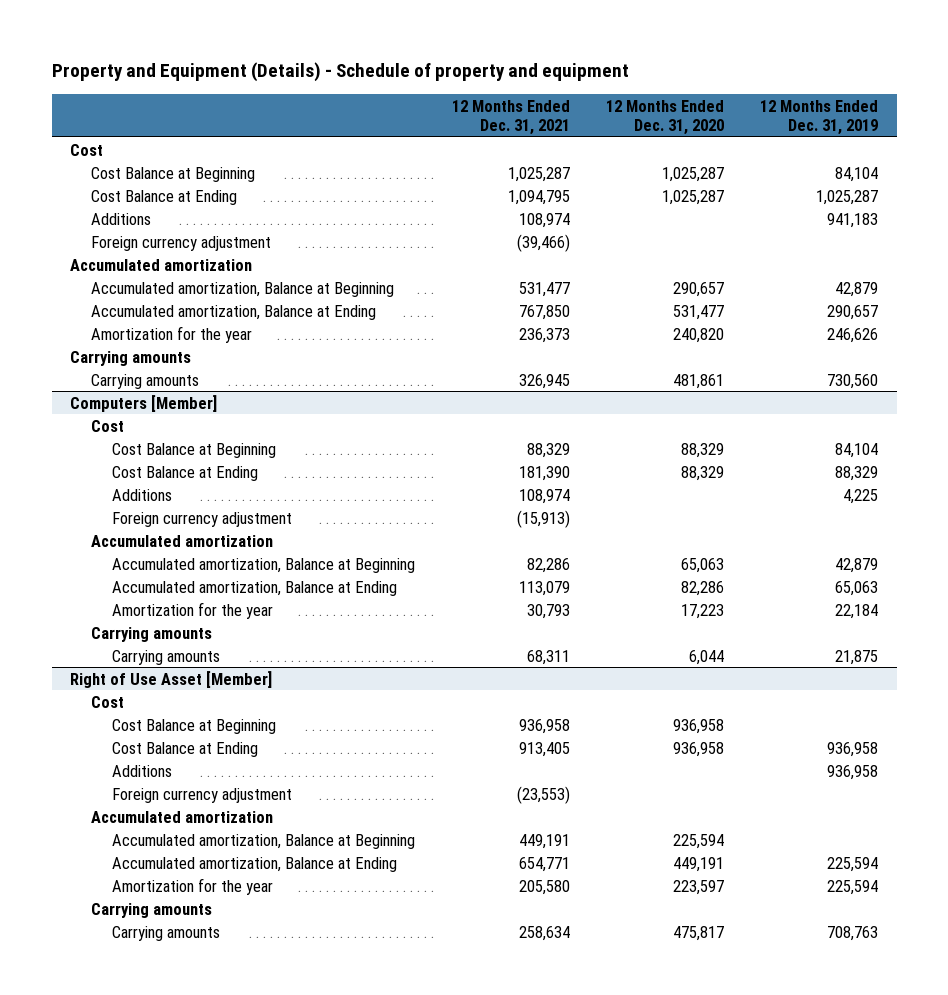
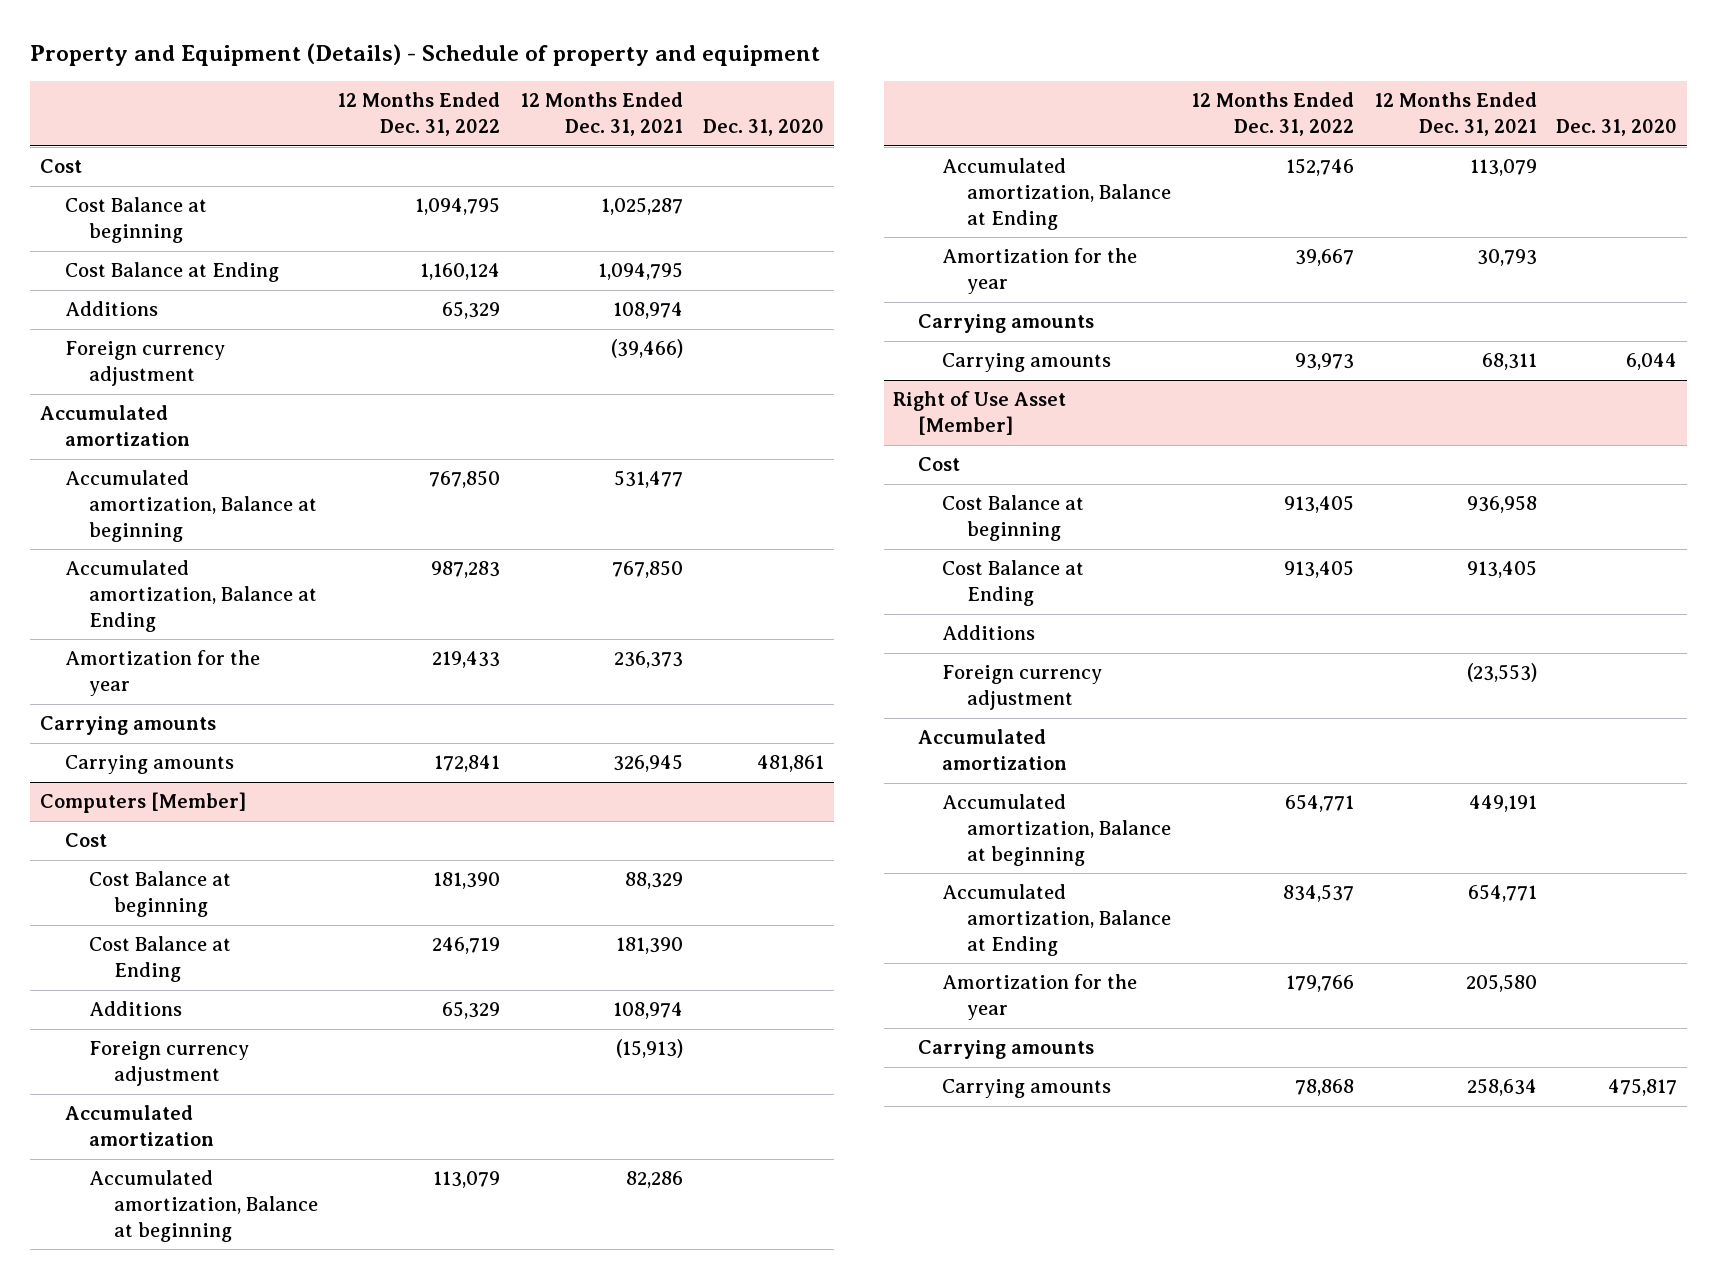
[606,99,725,136] 12 Months Ended Dec. 31, 2020 -> none
[760,99,879,136] 12 Months Ended Dec. 31, 2019 -> none
none -> [337,92,501,136] 12 Months Ended Dec. 31, 2022
none -> [703,118,825,136] Dec. 31, 2020
[91,166,256,182] Cost Balance at Beginning -> [64,197,207,244] Cost Balance at beginning
[91,281,395,297] Accumulated amortization, Balance at Beginning -> [64,470,318,542] Accumulated amortization, Balance at beginning
[112,442,277,458] Cost Balance at Beginning -> [89,871,232,918] Cost Balance at beginning
[112,557,416,573] Accumulated amortization, Balance at Beginning -> [89,1170,318,1242] Accumulated amortization, Balance at beginning
[112,718,277,734] Cost Balance at Beginning -> [942,495,1085,542] Cost Balance at beginning
[112,833,416,849] Accumulated amortization, Balance at Beginning -> [942,794,1171,866] Accumulated amortization, Balance at beginning

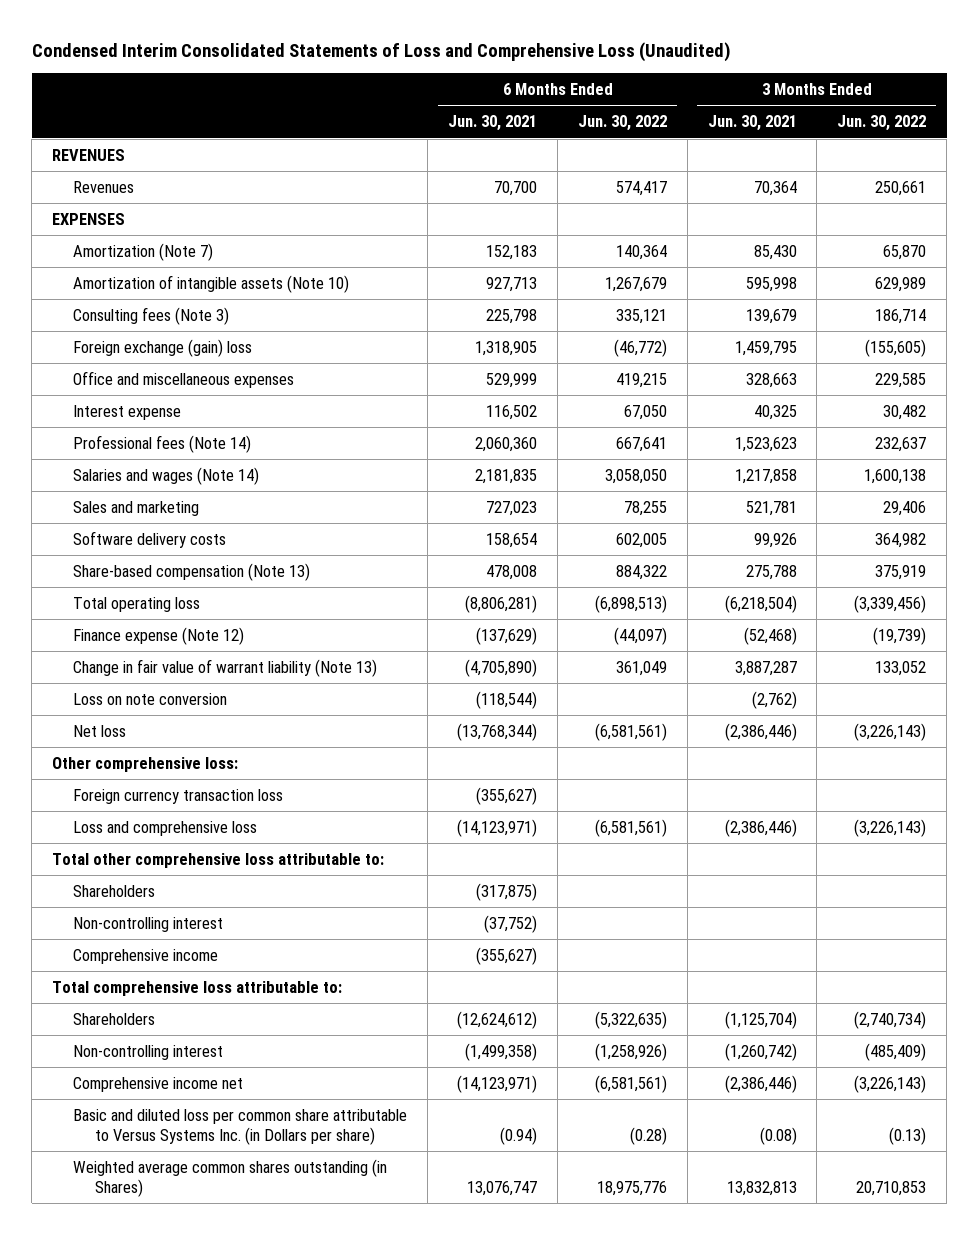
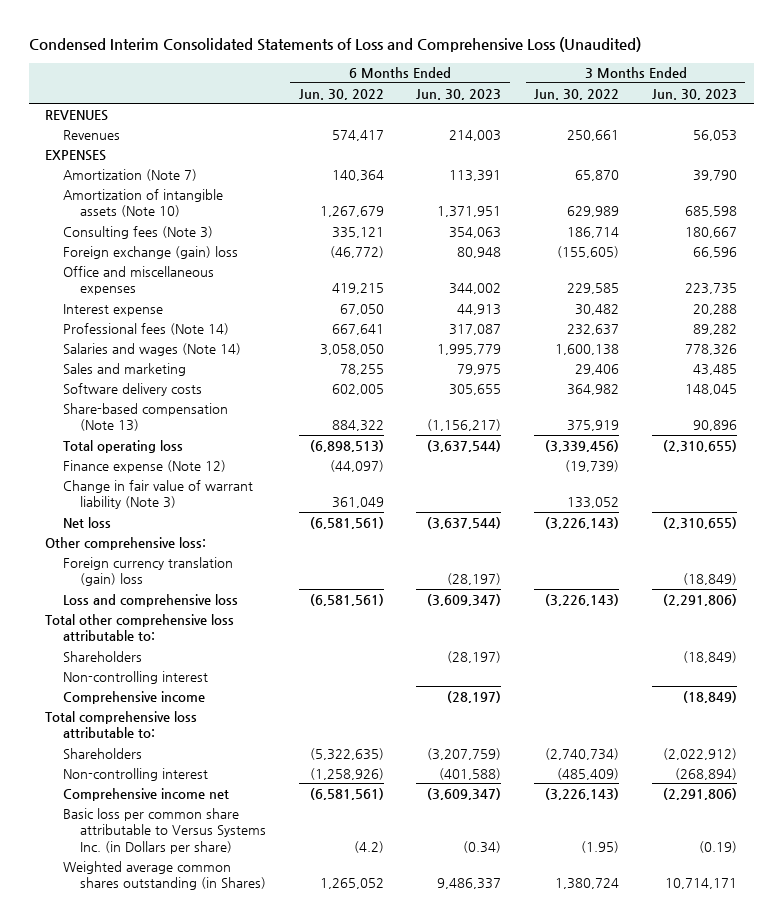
[448,115,538,132] Jun. 30, 2021 -> none
[707,115,797,132] Jun. 30, 2021 -> none
none -> [416,88,502,100] Jun. 30, 2023
none -> [652,88,738,100] Jun. 30, 2023
[73,692,228,705] Loss on note conversion -> none
[73,658,378,677] Change in fair value of warrant liability (Note 13) -> [62,479,253,510] Change in fair value of warrant liability (Note 3)
[73,788,284,804] Foreign currency transaction loss -> [62,556,233,587] Foreign currency translation (gain) loss
[73,1108,408,1145] Basic and diluted loss per common share attributable to Versus Systems Inc. (in Dollars per share) -> [62,807,266,854] Basic loss per common share attributable to Versus Systems Inc. (in Dollars per share)
[629,1126,667,1145] (0.28) -> [353,840,384,853] (4.2)
[889,1126,927,1145] (0.13) -> [581,840,620,853] (1.95)
[596,1180,667,1196] 18,975,776 -> [319,878,384,890] 1,265,052
[856,1180,927,1196] 20,710,853 -> [555,878,620,890] 1,380,724

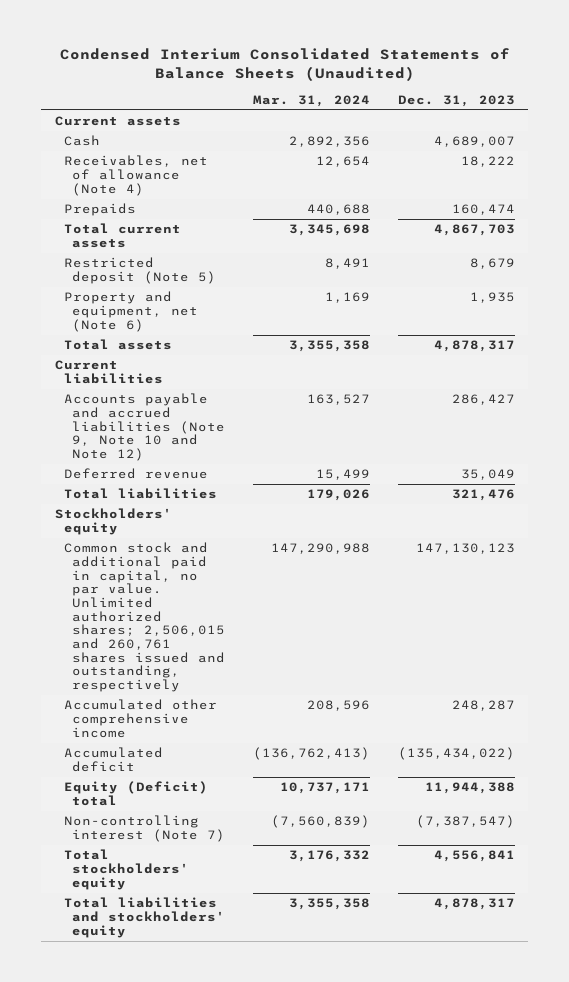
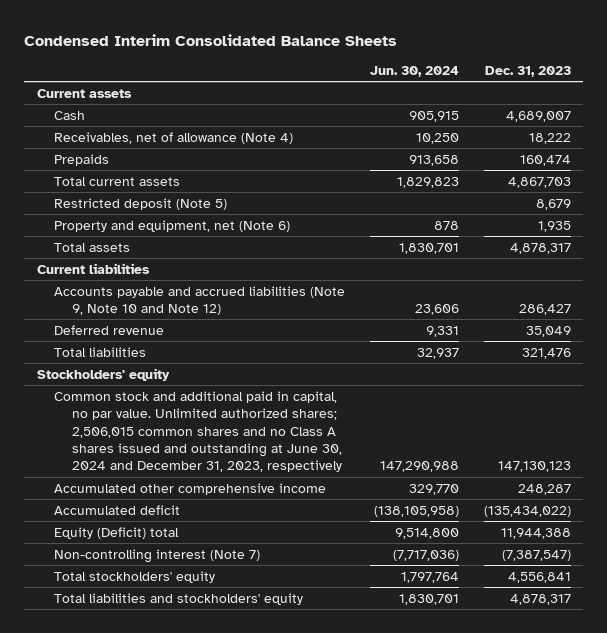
[59,48,510,81] Condensed Interium Consolidated Statements of Balance Sheets (Unaudited) -> [24,33,398,46] Condensed Interim Consolidated Balance Sheets
[253,94,371,107] Mar. 31, 2024 -> none
none -> [370,65,460,77] Jun. 30, 2024
[63,542,226,693] Common stock and additional paid in capital, no par value. Unlimited authorized shares; 2,506,015 and 260,761 shares issued and outstanding, respectively -> [54,390,343,473] Common stock and additional paid in capital, no par value. Unlimited authorized shares; 2,506,015 common shares and no Class A shares issued and outstanding at June 30, 2024 and December 31, 2023, respectively

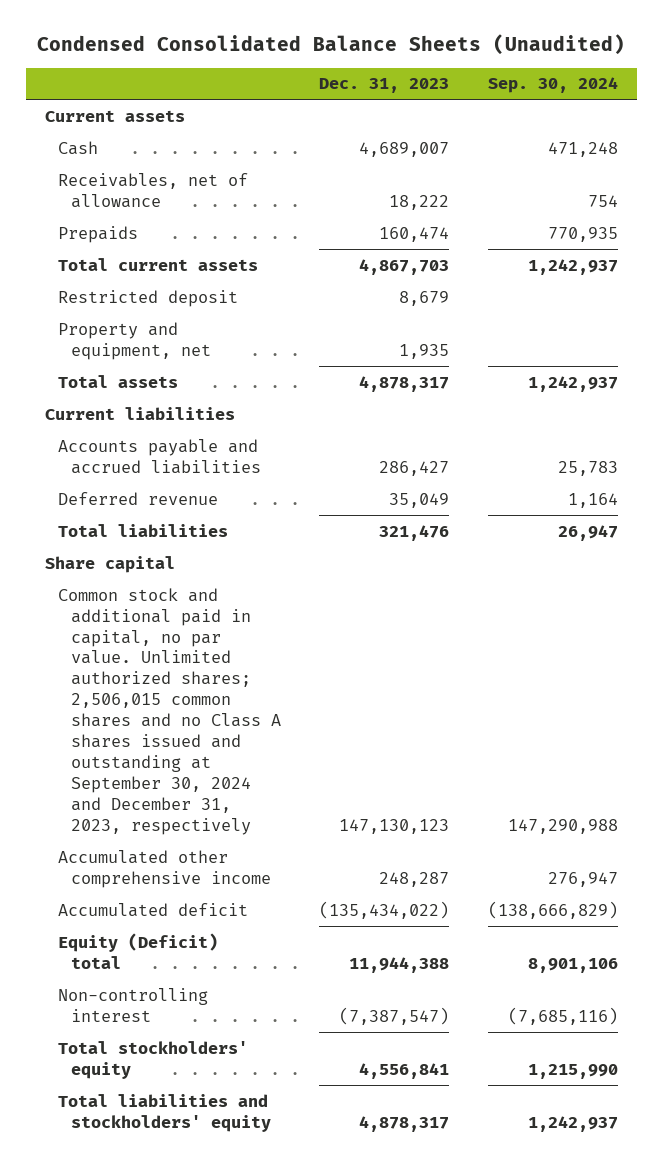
[24,33,398,46] Condensed Interim Consolidated Balance Sheets -> [37,34,626,56] Condensed Consolidated Balance Sheets (Unaudited)
[370,65,460,77] Jun. 30, 2024 -> none
none -> [487,77,618,94] Sep. 30, 2024
[54,131,294,144] Receivables, net of allowance (Note 4) -> [57,172,248,208] Receivables, net of allowance
[54,197,228,210] Restricted deposit (Note 5) -> [57,289,238,307] Restricted deposit
[54,219,291,232] Property and equipment, net (Note 6) -> [57,321,212,360] Property and equipment, net
[54,285,346,316] Accounts payable and accrued liabilities (Note 9, Note 10 and Note 12) -> [57,438,262,474] Accounts payable and accrued liabilities
[36,367,170,381] Stockholders' equity -> none
none -> [44,555,175,573] Share capital
[54,390,343,473] Common stock and additional paid in capital, no par value. Unlimited authorized shares; 2,506,015 common shares and no Class A shares issued and outstanding at June 30, 2024 and December 31, 2023, respectively -> [57,587,282,836] Common stock and additional paid in capital, no par value. Unlimited authorized shares; 2,506,015 common shares and no Class A shares issued and outstanding at September 30, 2024 and December 31, 2023, respectively
[54,548,261,563] Non-controlling interest (Note 7) -> [57,987,208,1022] Non-controlling interest

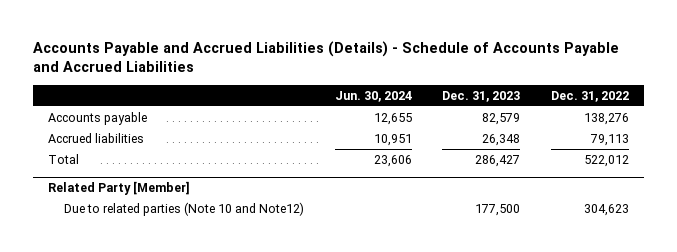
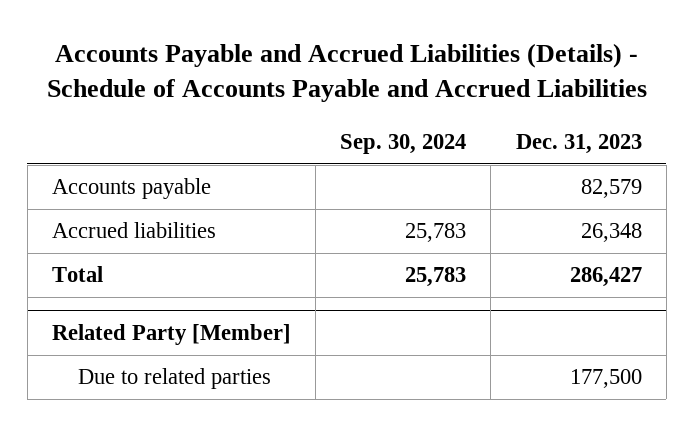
[334,90,412,102] Jun. 30, 2024 -> none
[550,90,629,102] Dec. 31, 2022 -> none
none -> [340,133,467,154] Sep. 30, 2024
[64,201,305,216] Due to related parties (Note 10 and Note12) -> [77,368,271,390] Due to related parties

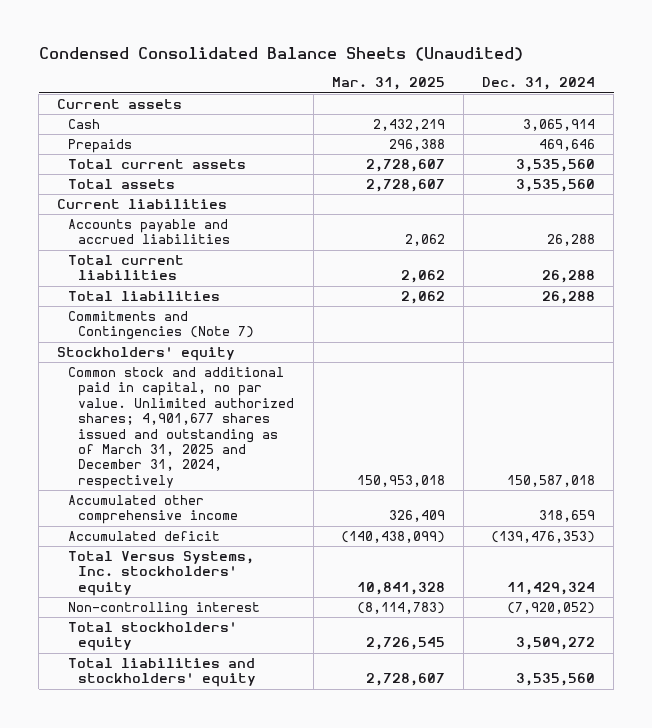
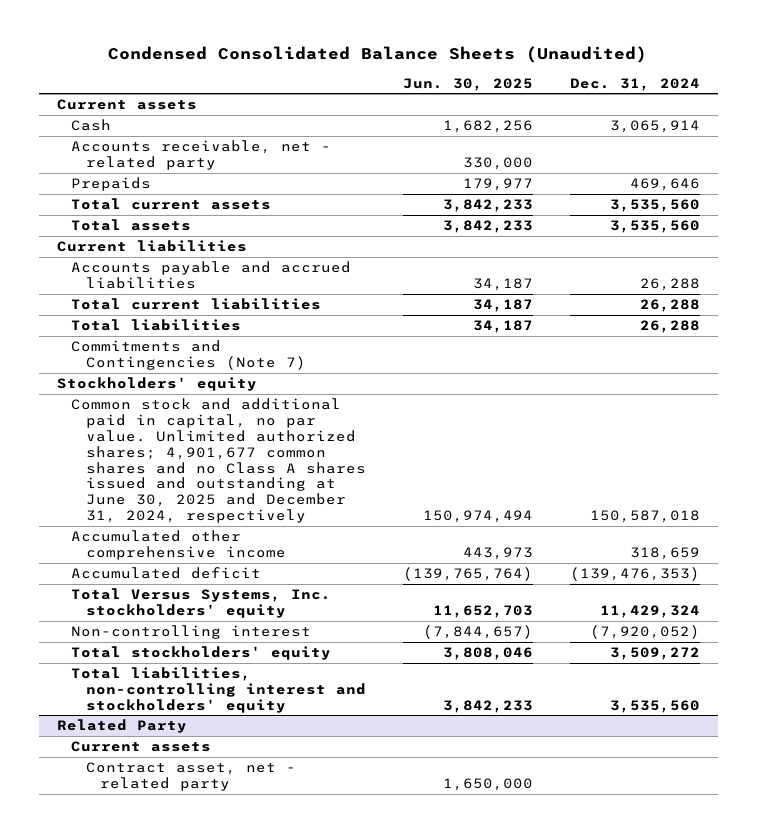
[331,77,445,91] Mar. 31, 2025 -> none
none -> [402,77,533,91] Jun. 30, 2025
none -> [71,139,332,170] Accounts receivable, net - related party
[67,367,295,489] Common stock and additional paid in capital, no par value. Unlimited authorized shares; 4,901,677 shares issued and outstanding as of March 31, 2025 and December 31, 2024, respectively -> [71,397,366,524] Common stock and additional paid in capital, no par value. Unlimited authorized shares; 4,901,677 common shares and no Class A shares issued and outstanding at June 30, 2025 and December 31, 2024, respectively
[67,658,257,688] Total liabilities and stockholders' equity -> [71,666,366,713] Total liabilities, non-controlling interest and stockholders' equity
none -> [57,718,188,733] Related Party
none -> [71,740,212,752] Current assets
none -> [85,761,296,791] Contract asset, net - related party

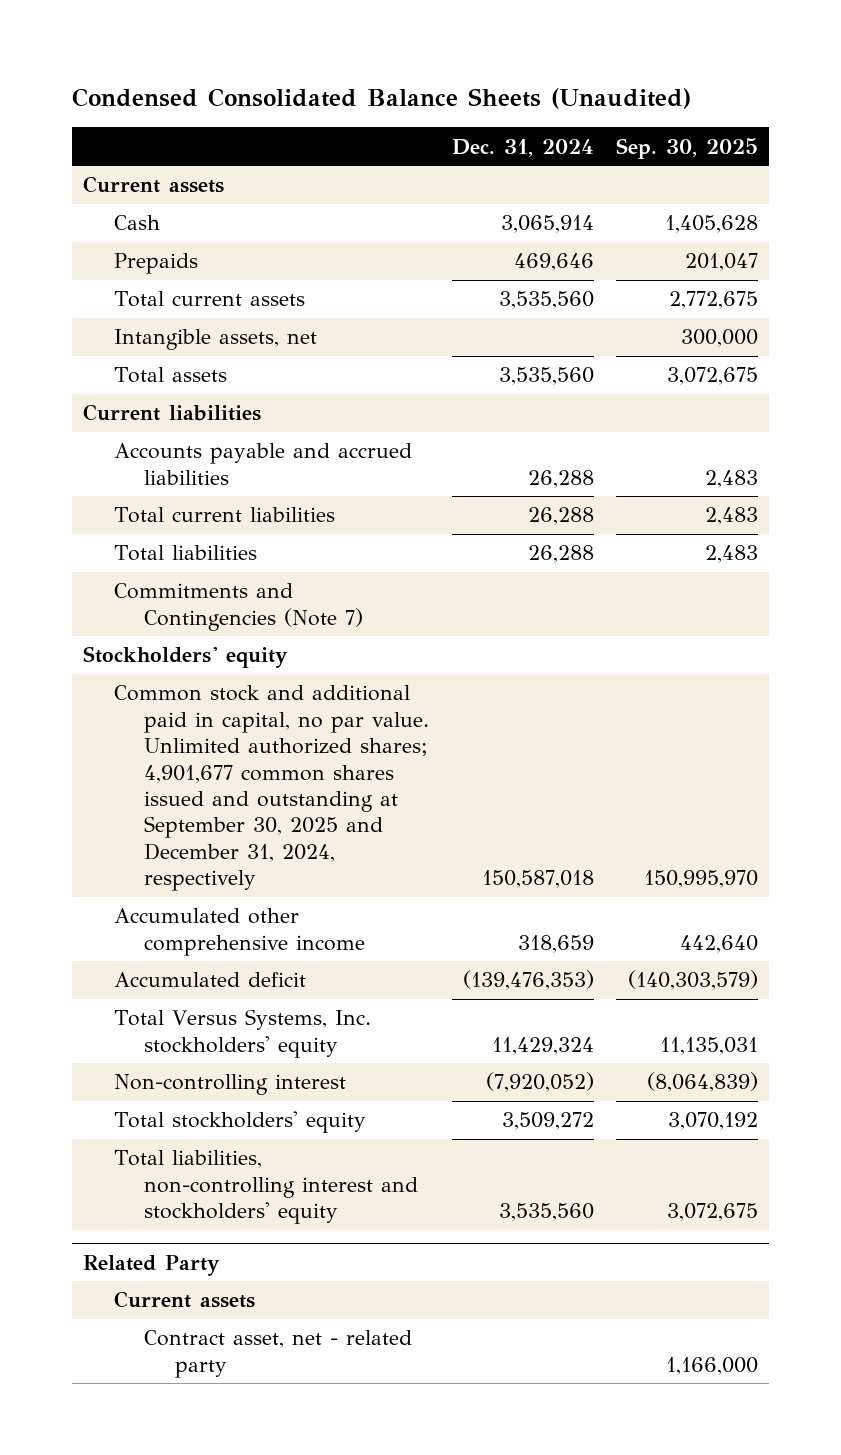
[402,77,533,91] Jun. 30, 2025 -> none
none -> [615,137,758,159] Sep. 30, 2025
[71,139,332,170] Accounts receivable, net - related party -> none
none -> [113,329,317,351] Intangible assets, net
[71,397,366,524] Common stock and additional paid in capital, no par value. Unlimited authorized shares; 4,901,677 common shares and no Class A shares issued and outstanding at June 30, 2025 and December 31, 2024, respectively -> [113,685,430,892] Common stock and additional paid in capital, no par value. Unlimited authorized shares; 4,901,677 common shares issued and outstanding at September 30, 2025 and December 31, 2024, respectively

